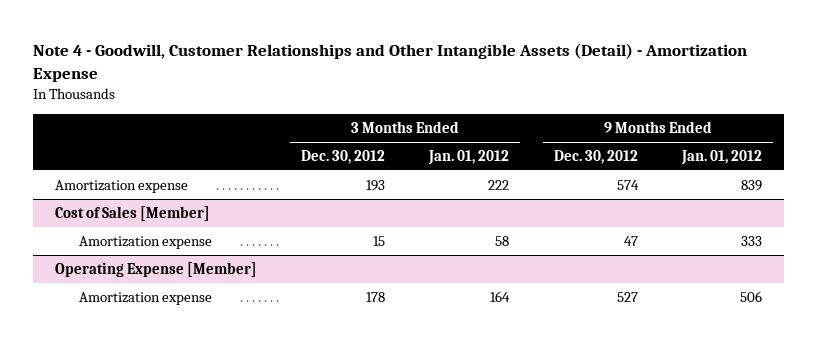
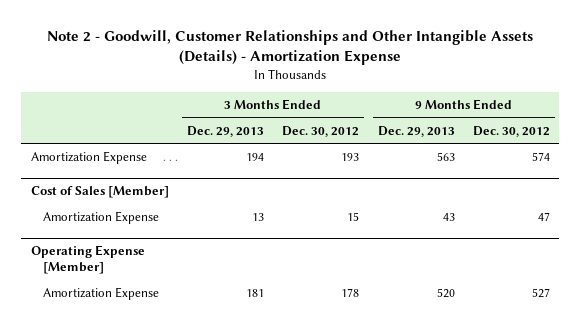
[32,43,747,83] Note 4 - Goodwill, Customer Relationships and Other Intangible Assets (Detail) - Amortization Expense -> [47,30,534,66] Note 2 - Goodwill, Customer Relationships and Other Intangible Assets (Details) - Amortization Expense
[428,150,510,166] Jan. 01, 2012 -> none
[680,150,762,166] Jan. 01, 2012 -> none
none -> [186,125,264,137] Dec. 29, 2013
none -> [377,125,455,137] Dec. 29, 2013
[55,180,189,194] Amortization expense -> [30,151,147,165] Amortization Expense
[78,236,212,250] Amortization expense -> [43,211,160,225] Amortization Expense
[78,292,212,306] Amortization expense -> [43,287,160,301] Amortization Expense

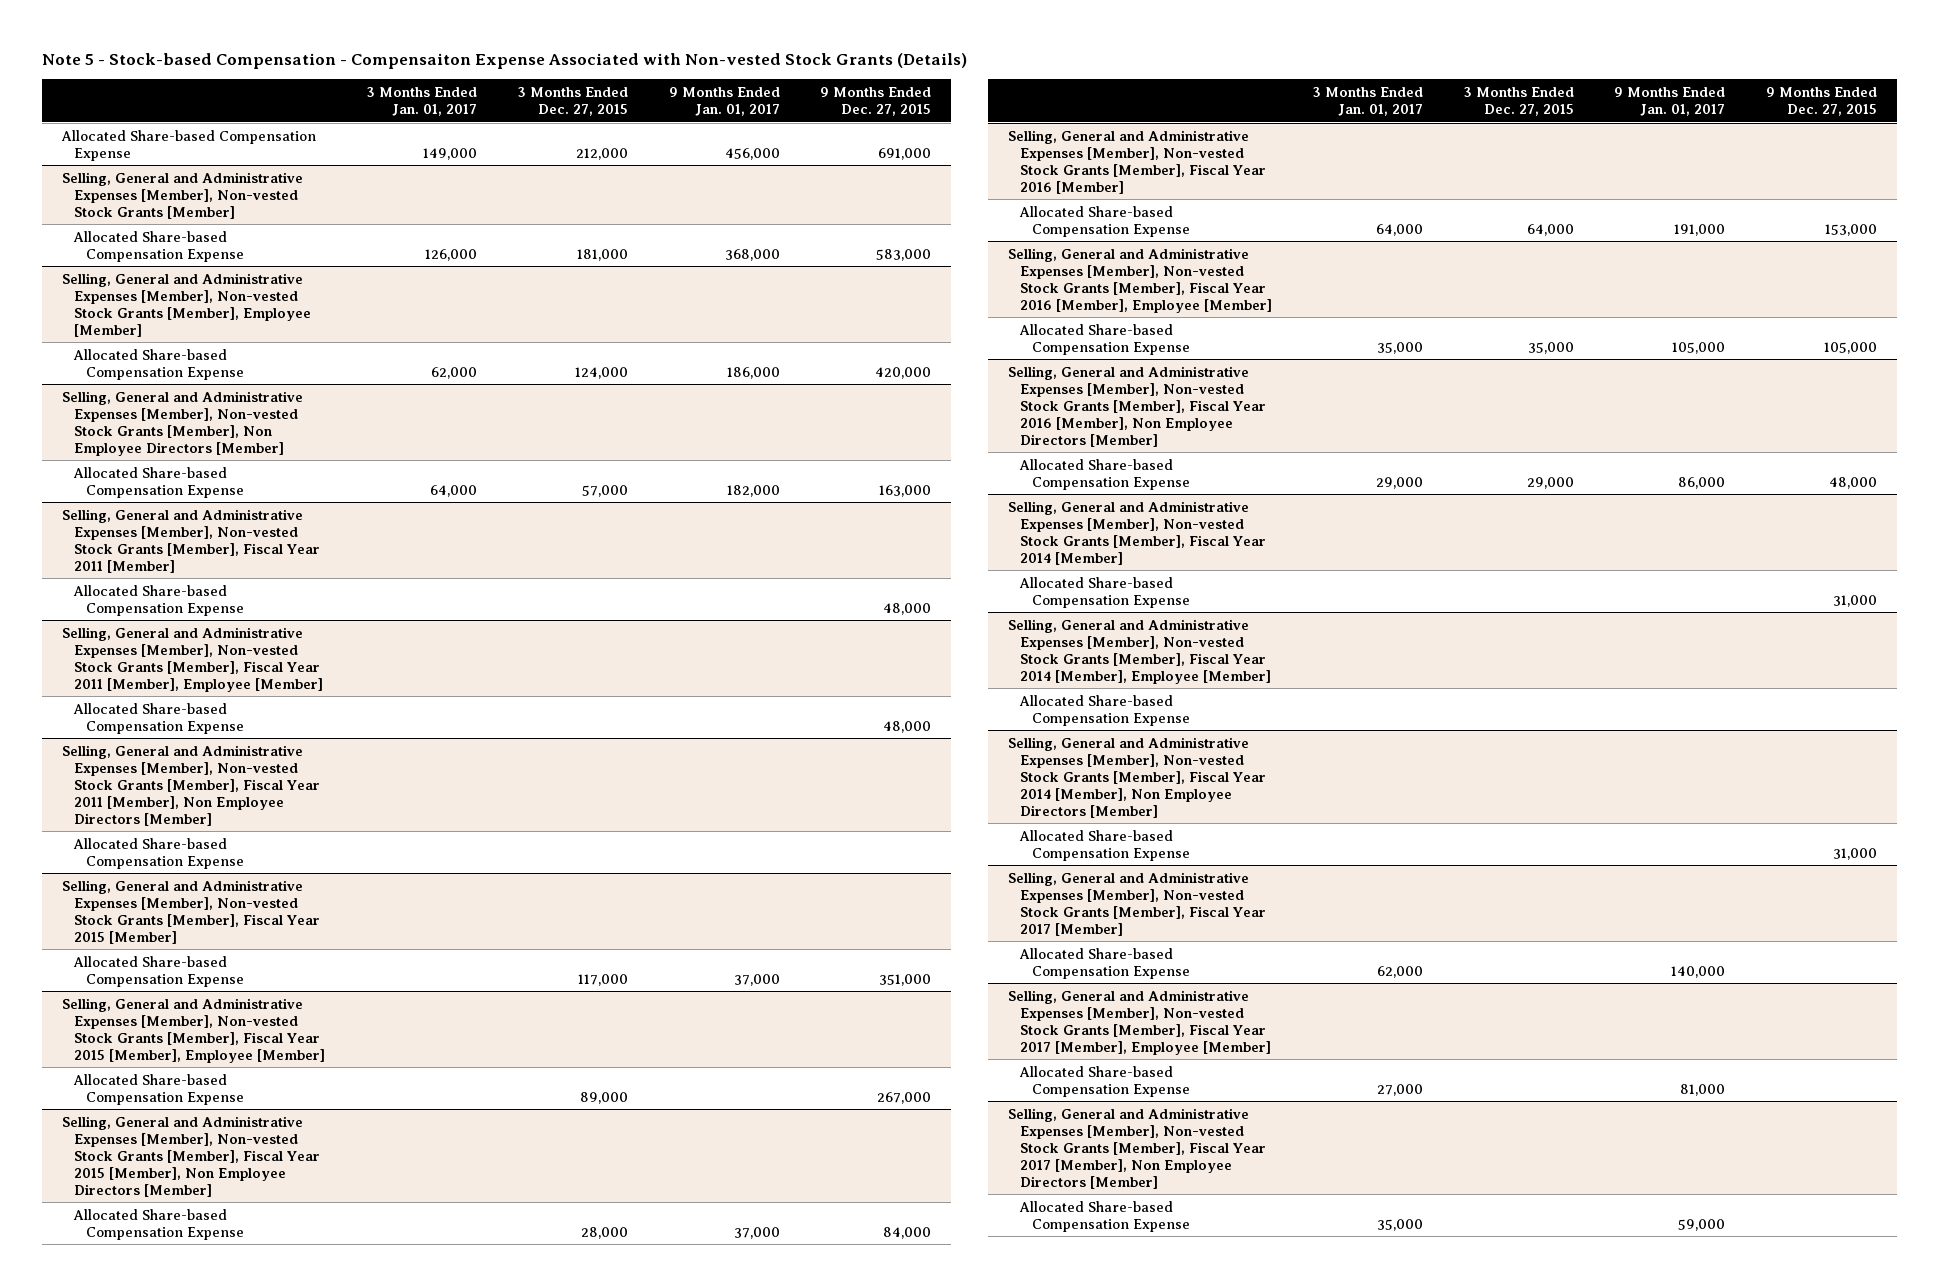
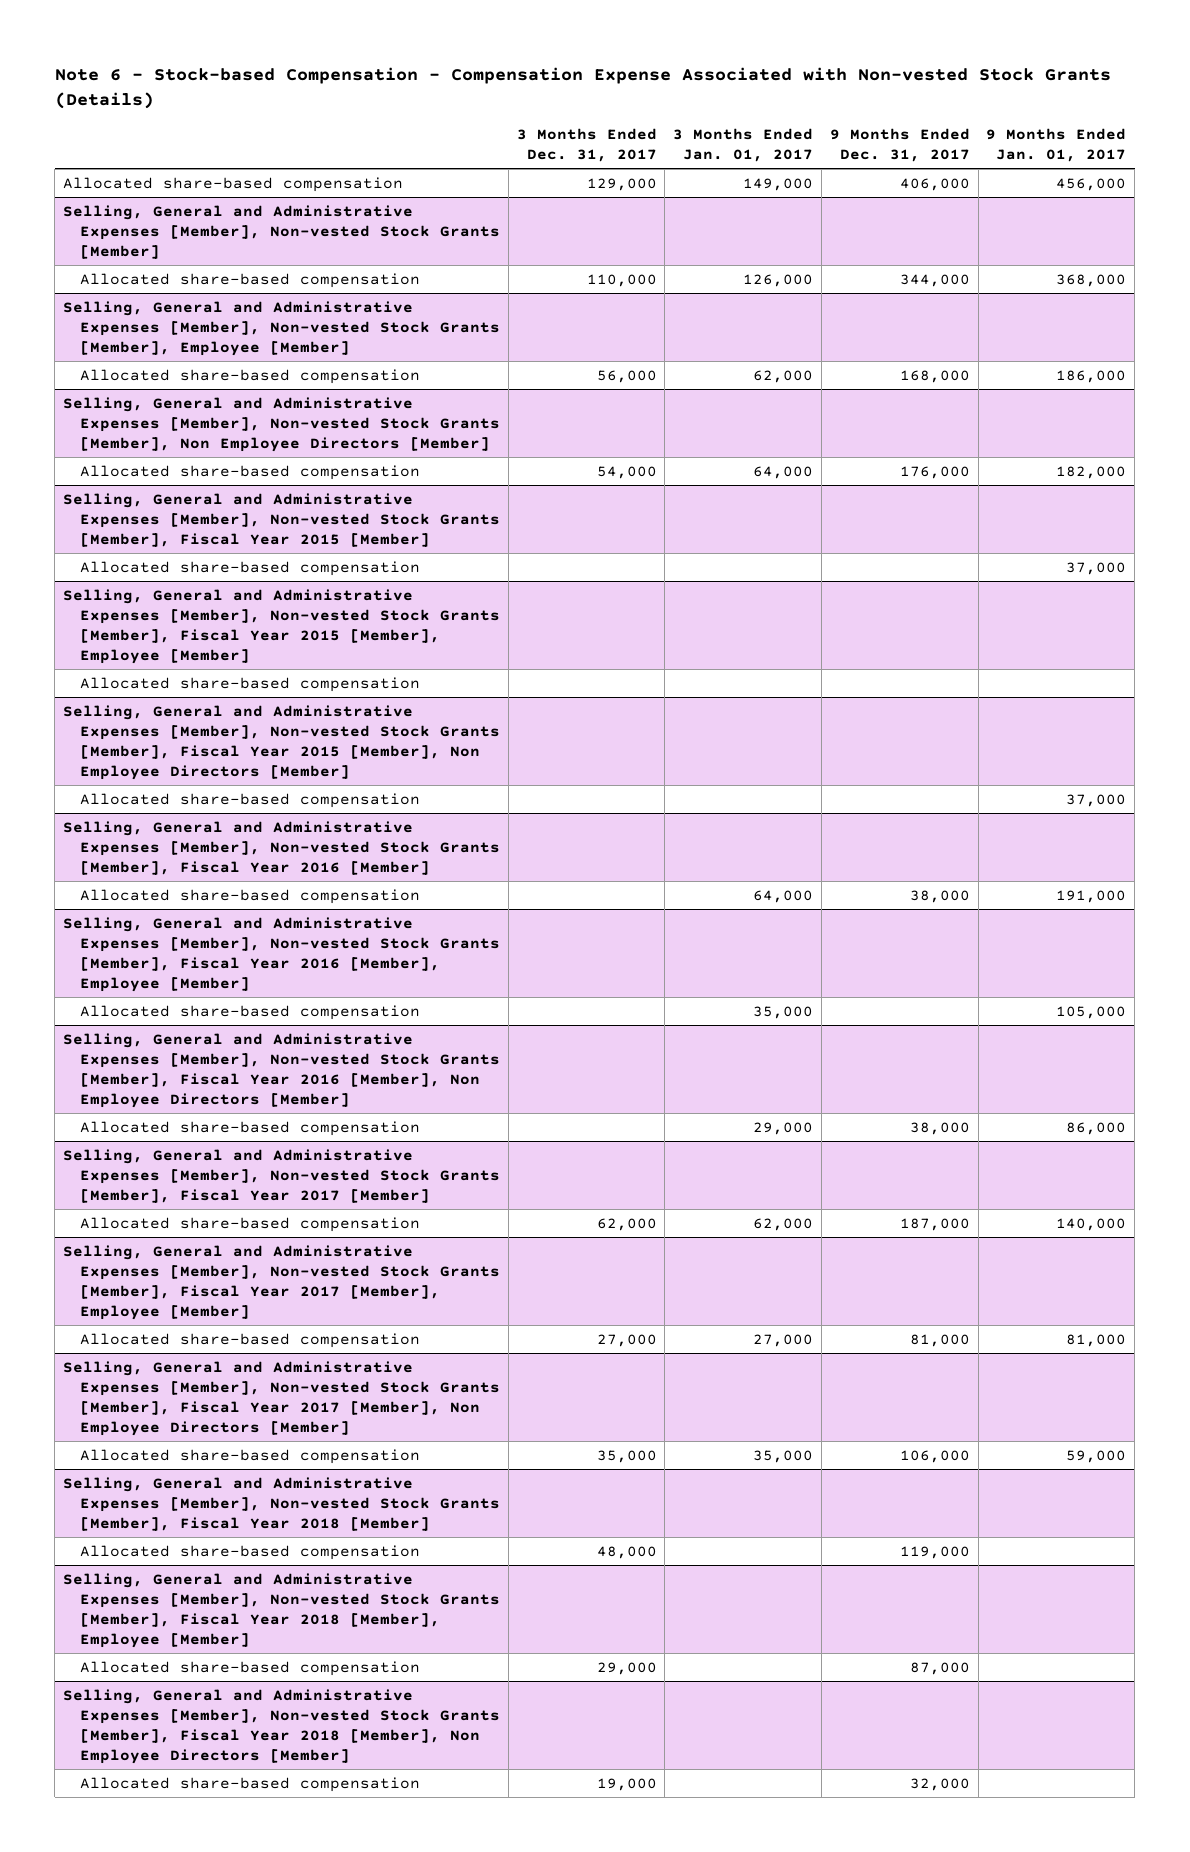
[41,52,967,69] Note 5 - Stock-based Compensation - Compensaiton Expense Associated with Non-vested Stock Grants (Details) -> [54,66,1111,109] Note 6 - Stock-based Compensation - Compensation Expense Associated with Non-vested Stock Grants (Details)
[517,87,629,117] 3 Months Ended Dec. 27, 2015 -> none
[819,87,931,117] 9 Months Ended Dec. 27, 2015 -> none
none -> [516,128,657,163] 3 Months Ended Dec. 31, 2017
none -> [829,128,970,163] 9 Months Ended Dec. 31, 2017
[60,129,316,161] Allocated Share-based Compensation Expense -> [63,176,404,192] Allocated share-based compensation
[72,230,244,262] Allocated Share-based Compensation Expense -> [79,272,420,288] Allocated share-based compensation
[72,348,244,380] Allocated Share-based Compensation Expense -> [79,368,420,384] Allocated share-based compensation
[61,508,320,573] Selling, General and Administrative Expenses [Member], Non-vested Stock Grants [Member], Fiscal Year 2011 [Member] -> none
[72,584,244,616] Allocated Share-based Compensation Expense -> none
[61,626,323,692] Selling, General and Administrative Expenses [Member], Non-vested Stock Grants [Member], Fiscal Year 2011 [Member], Employee [Member] -> none
[72,702,244,734] Allocated Share-based Compensation Expense -> none
[61,744,320,826] Selling, General and Administrative Expenses [Member], Non-vested Stock Grants [Member], Fiscal Year 2011 [Member], Non Employee Directors [Member] -> none
[72,837,244,869] Allocated Share-based Compensation Expense -> none
[72,466,244,498] Allocated Share-based Compensation Expense -> [79,464,420,480] Allocated share-based compensation
[72,955,244,987] Allocated Share-based Compensation Expense -> [79,560,420,576] Allocated share-based compensation
[72,1073,244,1105] Allocated Share-based Compensation Expense -> [79,676,420,692] Allocated share-based compensation
[72,1208,244,1240] Allocated Share-based Compensation Expense -> [79,792,420,808] Allocated share-based compensation
[1018,205,1190,237] Allocated Share-based Compensation Expense -> [79,888,420,904] Allocated share-based compensation
[1018,323,1190,355] Allocated Share-based Compensation Expense -> [79,1004,420,1020] Allocated share-based compensation
[1007,500,1266,565] Selling, General and Administrative Expenses [Member], Non-vested Stock Grants [Member], Fiscal Year 2014 [Member] -> none
[1018,576,1190,608] Allocated Share-based Compensation Expense -> none
[1007,618,1271,684] Selling, General and Administrative Expenses [Member], Non-vested Stock Grants [Member], Fiscal Year 2014 [Member], Employee [Member] -> none
[1018,694,1190,726] Allocated Share-based Compensation Expense -> none
[1007,736,1266,818] Selling, General and Administrative Expenses [Member], Non-vested Stock Grants [Member], Fiscal Year 2014 [Member], Non Employee Directors [Member] -> none
[1018,829,1190,861] Allocated Share-based Compensation Expense -> none
[1018,458,1190,490] Allocated Share-based Compensation Expense -> [79,1120,420,1136] Allocated share-based compensation
[1018,947,1190,979] Allocated Share-based Compensation Expense -> [79,1216,420,1232] Allocated share-based compensation
[1018,1065,1190,1097] Allocated Share-based Compensation Expense -> [79,1332,420,1348] Allocated share-based compensation
[1018,1200,1190,1232] Allocated Share-based Compensation Expense -> [79,1448,420,1464] Allocated share-based compensation
none -> [63,1476,500,1531] Selling, General and Administrative Expenses [Member], Non-vested Stock Grants [Member], Fiscal Year 2018 [Member]
none -> [79,1544,420,1560] Allocated share-based compensation
none -> [63,1572,500,1648] Selling, General and Administrative Expenses [Member], Non-vested Stock Grants [Member], Fiscal Year 2018 [Member], Employee [Member]
none -> [79,1660,420,1676] Allocated share-based compensation
none -> [63,1688,500,1764] Selling, General and Administrative Expenses [Member], Non-vested Stock Grants [Member], Fiscal Year 2018 [Member], Non Employee Directors [Member]
none -> [79,1776,420,1792] Allocated share-based compensation

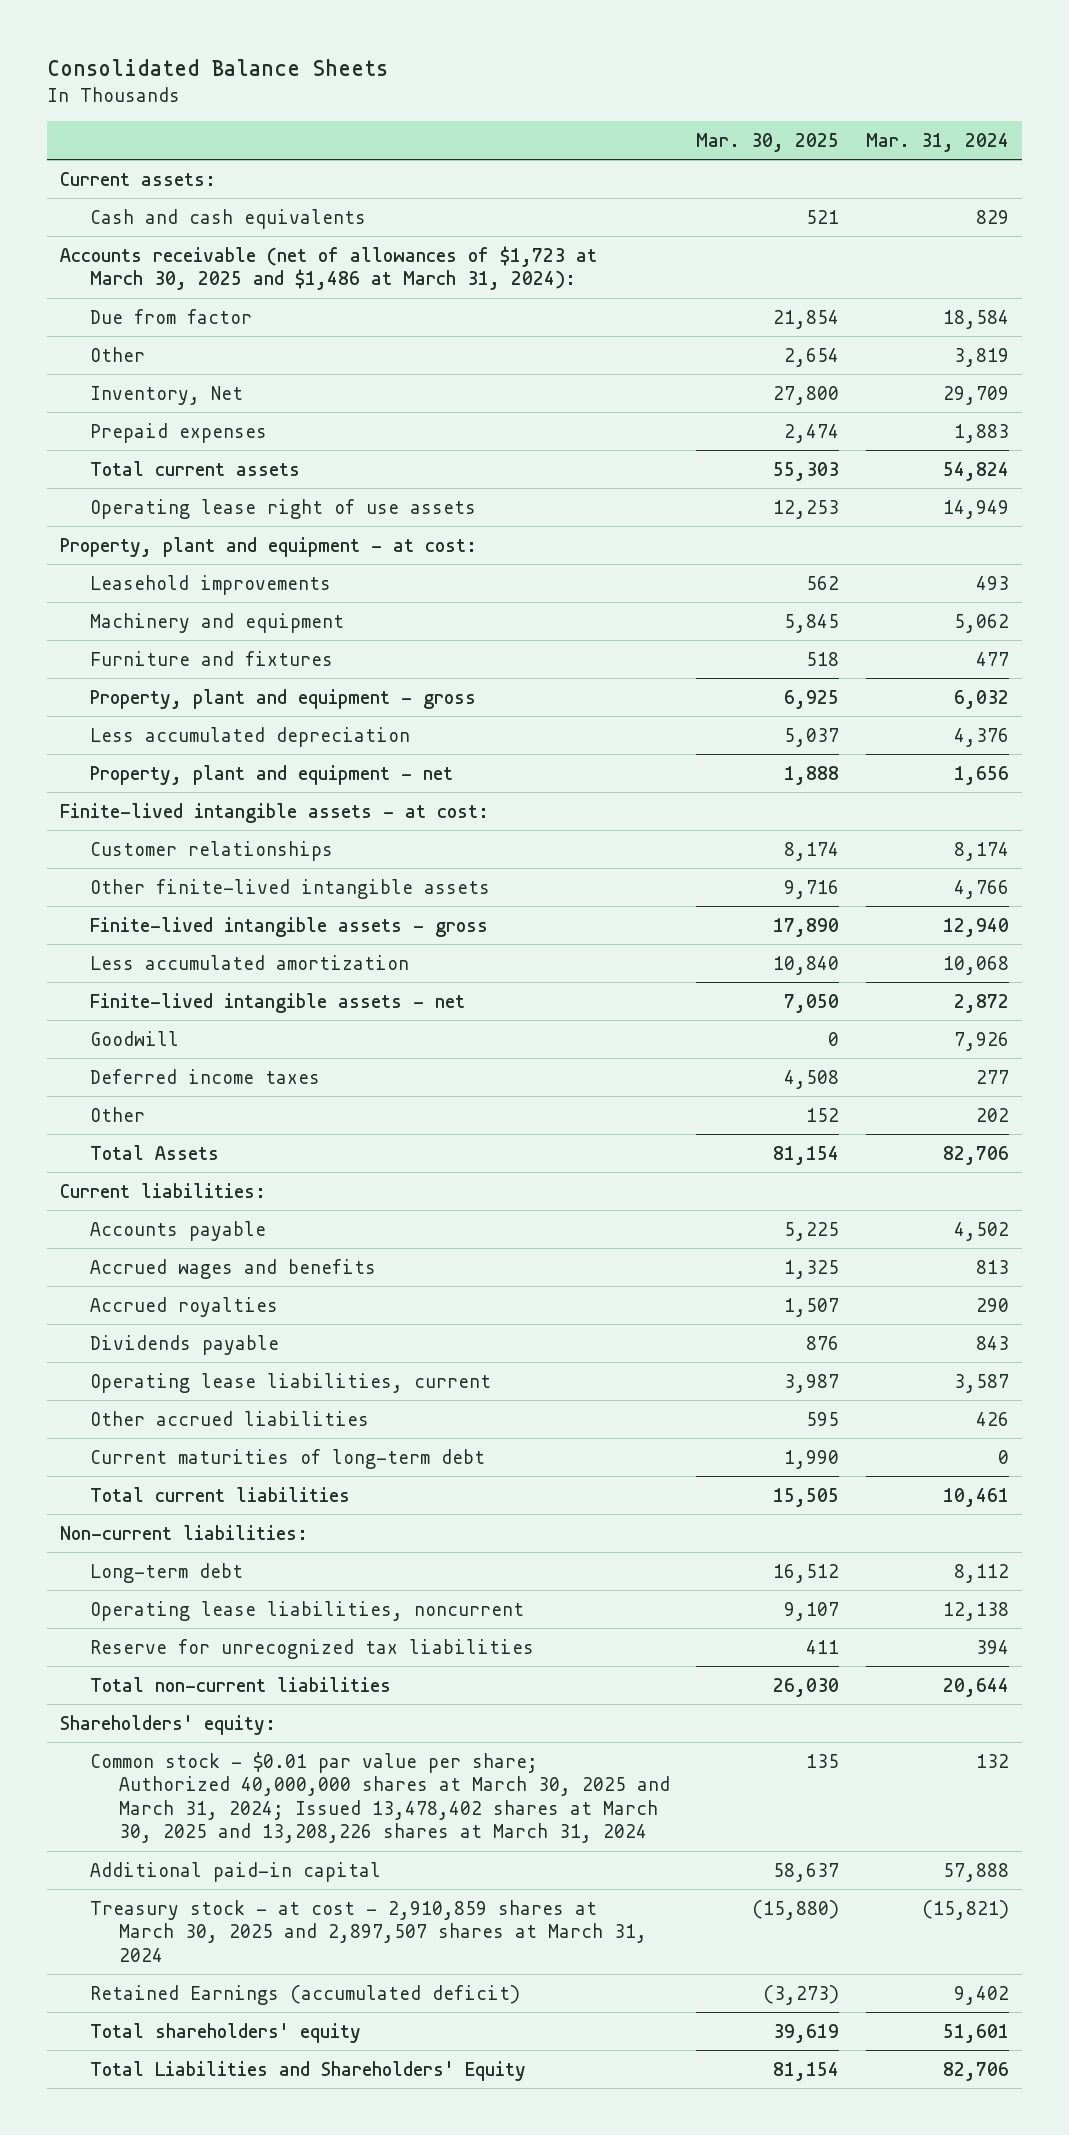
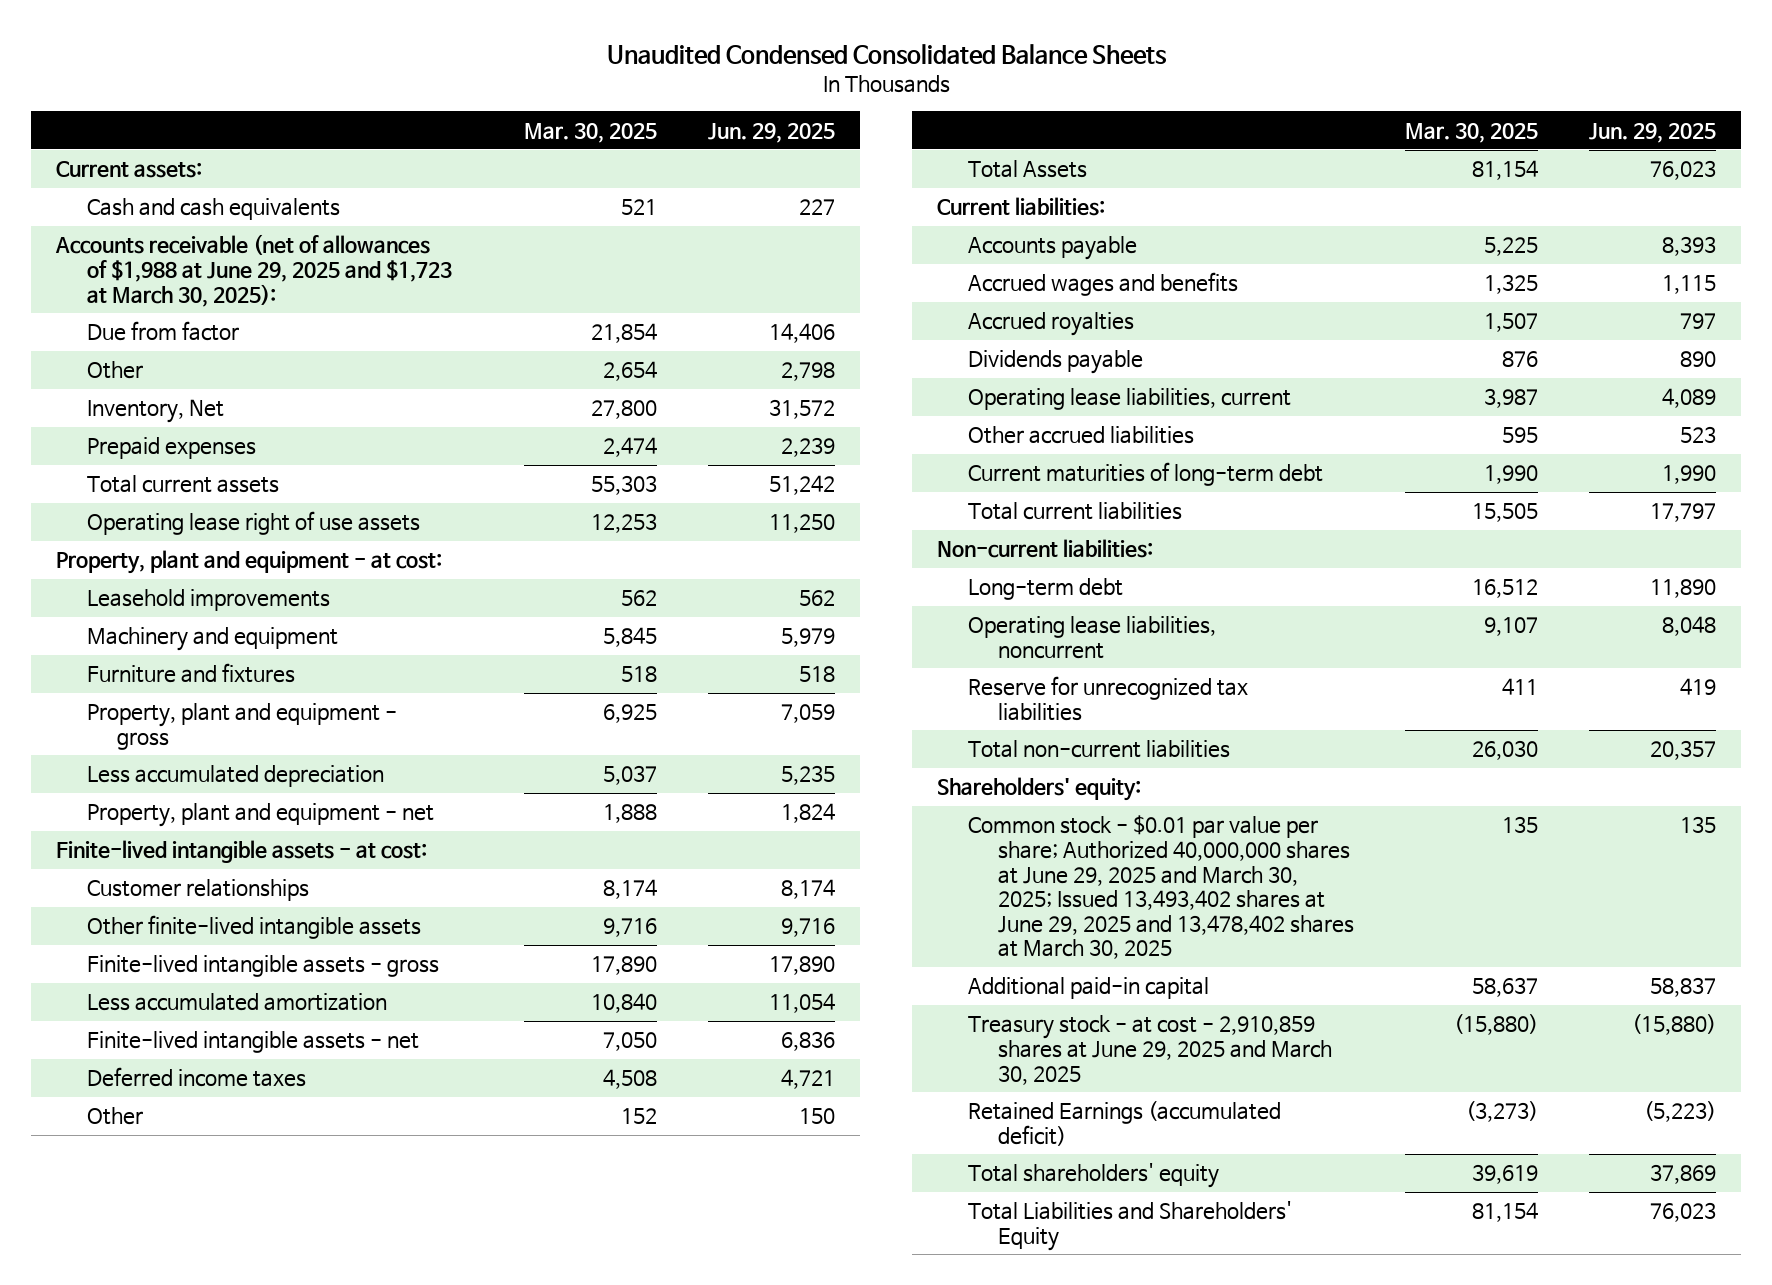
[46,59,388,77] Consolidated Balance Sheets -> [606,43,1167,65] Unaudited Condensed Consolidated Balance Sheets
[865,132,1009,152] Mar. 31, 2024 -> none
none -> [707,121,835,143] Jun. 29, 2025
[59,245,597,291] Accounts receivable (net of allowances of $1,723 at March 30, 2025 and $1,486 at March 31, 2024): -> [55,234,452,307] Accounts receivable (net of allowances of $1,988 at June 29, 2025 and $1,723 at March 30, 2025):
[89,1030,179,1046] Goodwill -> none
[89,1751,671,1844] Common stock - $0.01 par value per share; Authorized 40,000,000 shares at March 30, 2025 and March 31, 2024; Issued 13,478,402 shares at March 30, 2025 and 13,208,226 shares at March 31, 2024 -> [967,815,1355,960] Common stock - $0.01 par value per share; Authorized 40,000,000 shares at June 29, 2025 and March 30, 2025; Issued 13,493,402 shares at June 29, 2025 and 13,478,402 shares at March 30, 2025
[89,1899,648,1962] Treasury stock - at cost - 2,910,859 shares at March 30, 2025 and 2,897,507 shares at March 31, 2024 -> [967,1015,1333,1085] Treasury stock - at cost - 2,910,859 shares at June 29, 2025 and March 30, 2025

